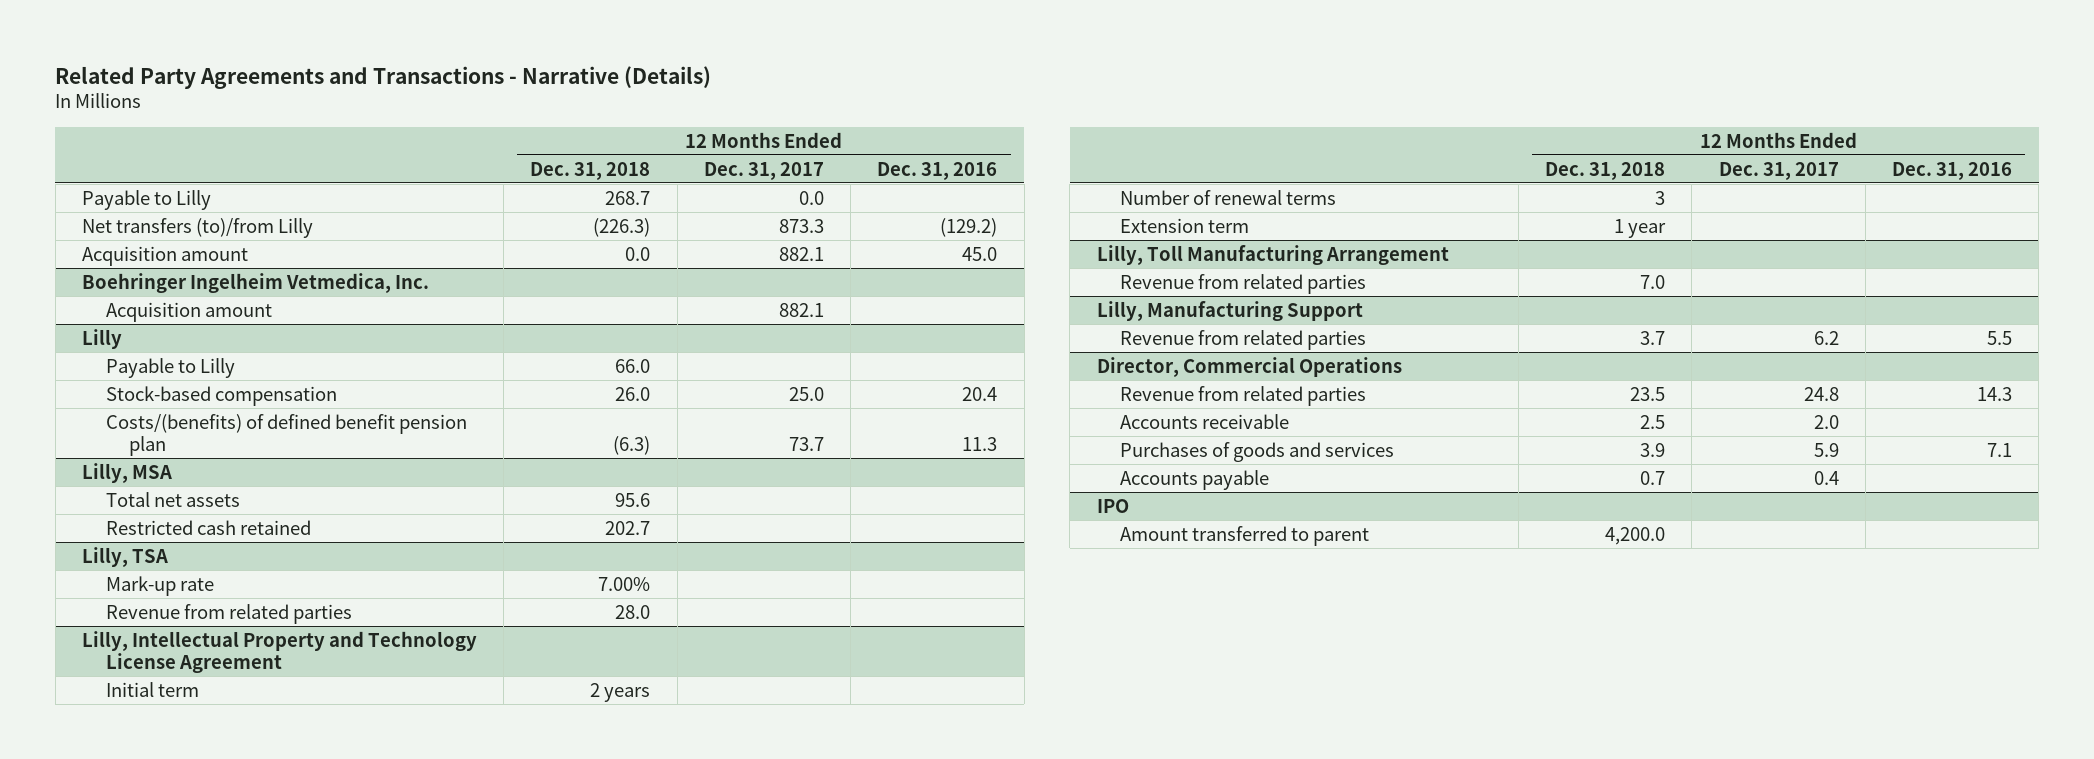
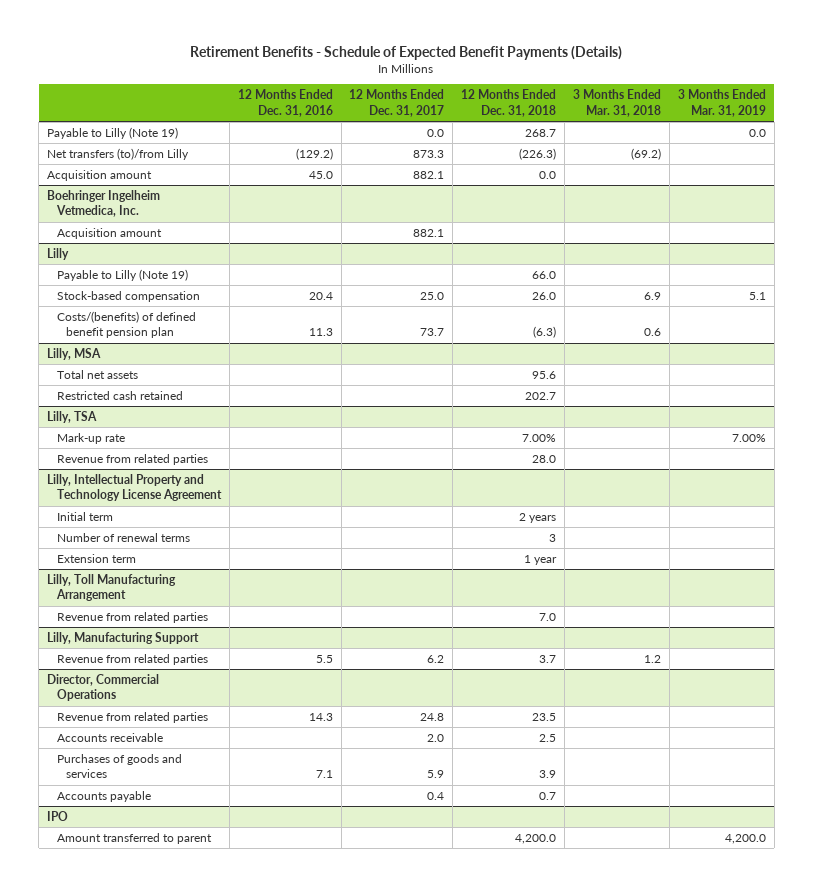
[55,65,712,89] Related Party Agreements and Transactions - Narrative (Details) -> [190,45,623,60] Retirement Benefits - Schedule of Expected Benefit Payments (Details)
none -> [573,89,662,117] 3 Months Ended Mar. 31, 2018
none -> [677,89,766,117] 3 Months Ended Mar. 31, 2019
[81,189,211,210] Payable to Lilly -> [47,126,179,139] Payable to Lilly (Note 19)
[105,357,235,378] Payable to Lilly -> [56,268,188,281] Payable to Lilly (Note 19)

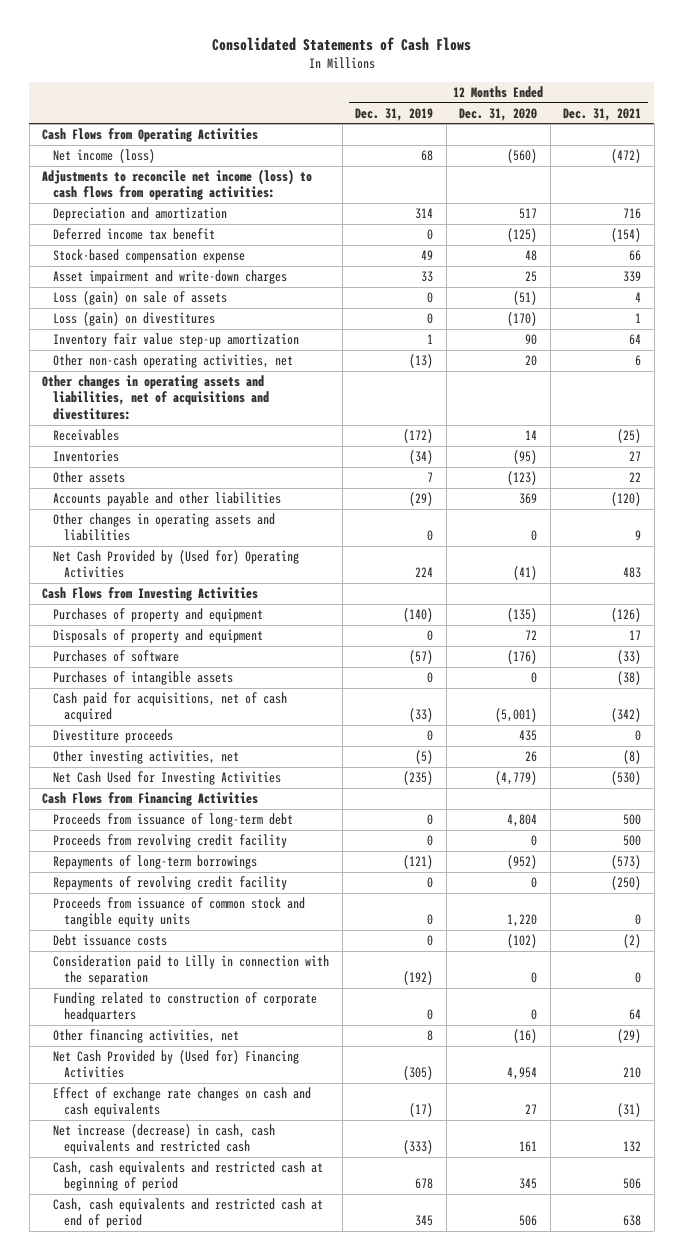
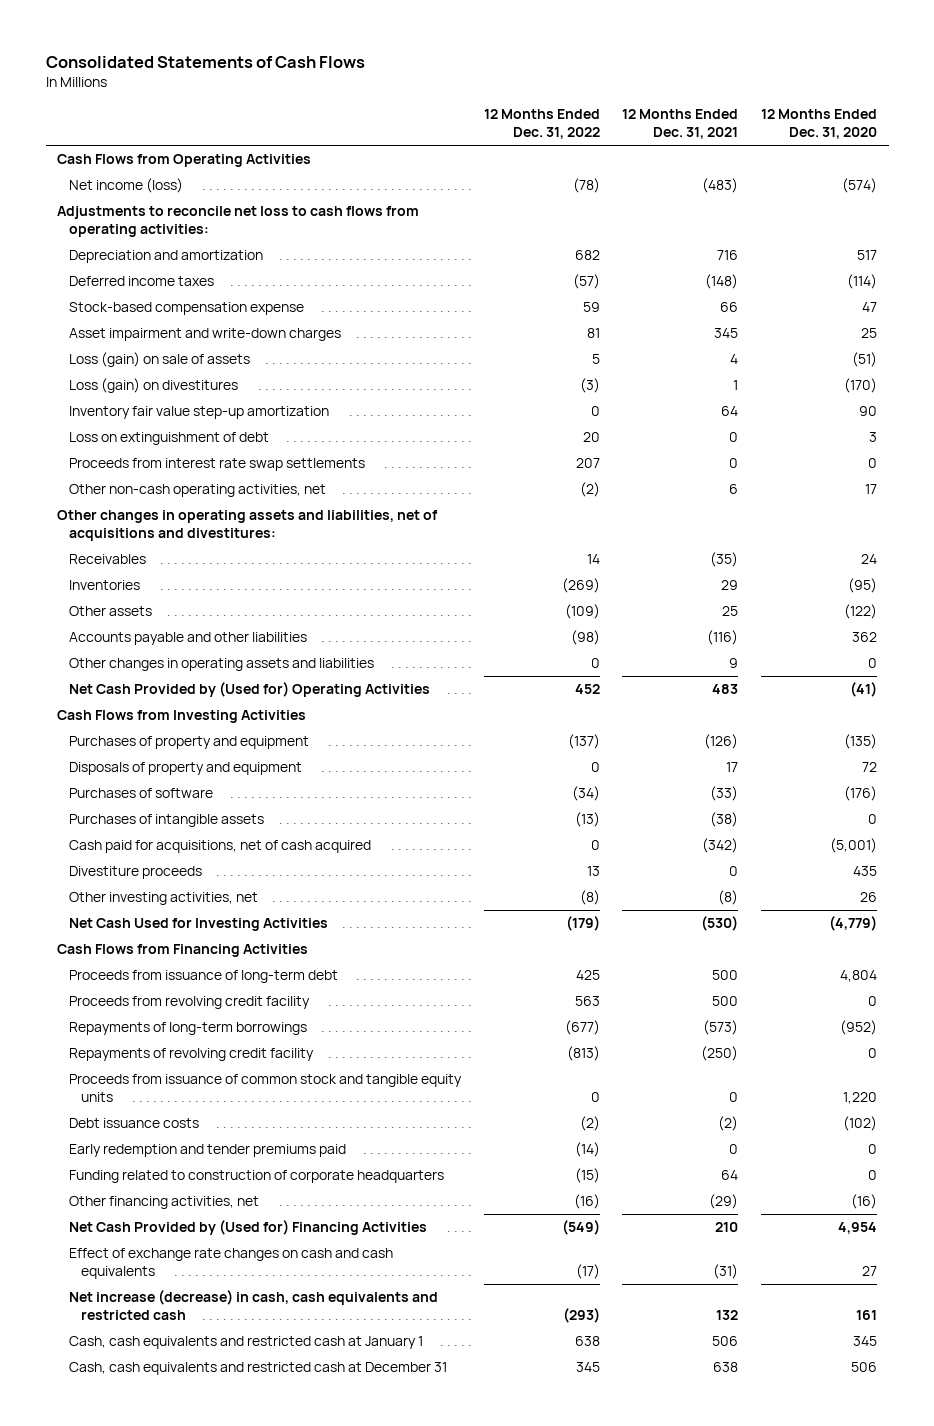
[355,107,434,121] Dec. 31, 2019 -> none
none -> [483,109,600,140] 12 Months Ended Dec. 31, 2022
[507,149,538,164] (560) -> [842,178,878,194] (574)
[611,149,642,164] (472) -> [702,178,739,194] (483)
[42,169,313,201] Adjustments to reconcile net income (loss) to cash flows from operating activities: -> [57,206,420,238] Adjustments to reconcile net loss to cash flows from operating activities:
[53,228,216,241] Deferred income tax benefit -> [69,276,215,287] Deferred income taxes
[507,228,538,243] (125) -> [847,274,878,290] (114)
[611,228,642,243] (154) -> [705,274,739,290] (148)
[525,250,538,262] 48 -> [862,302,878,313] 47
[623,271,642,283] 339 -> [714,328,739,339] 345
none -> [69,432,270,446] Loss on extinguishment of debt
none -> [69,458,366,472] Proceeds from interest rate swap settlements
[525,355,538,367] 20 -> [865,484,878,495] 17
[525,430,538,441] 14 -> [861,554,878,565] 24
[617,429,642,444] (25) -> [710,552,739,568] (35)
[629,451,642,462] 27 -> [721,580,739,591] 29
[507,471,538,486] (123) -> [844,604,878,620] (122)
[629,472,642,483] 22 -> [722,606,739,617] 25
[519,493,538,505] 369 -> [852,632,878,643] 362
[611,492,642,507] (120) -> [707,630,739,646] (116)
[53,955,330,986] Consideration paid to Lilly in connection with the separation -> none
none -> [69,1144,347,1158] Early redemption and tender premiums paid
[53,1161,324,1192] Cash, cash equivalents and restricted cash at beginning of period -> [69,1336,424,1350] Cash, cash equivalents and restricted cash at January 1
[53,1198,324,1229] Cash, cash equivalents and restricted cash at end of period -> [69,1362,448,1376] Cash, cash equivalents and restricted cash at December 31

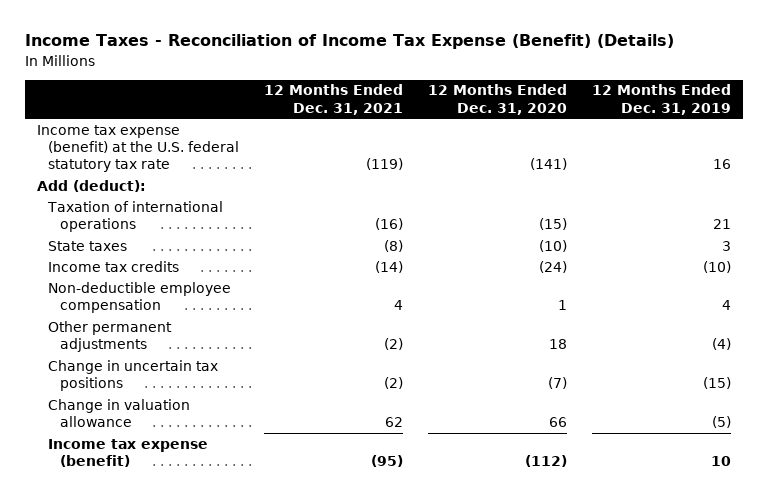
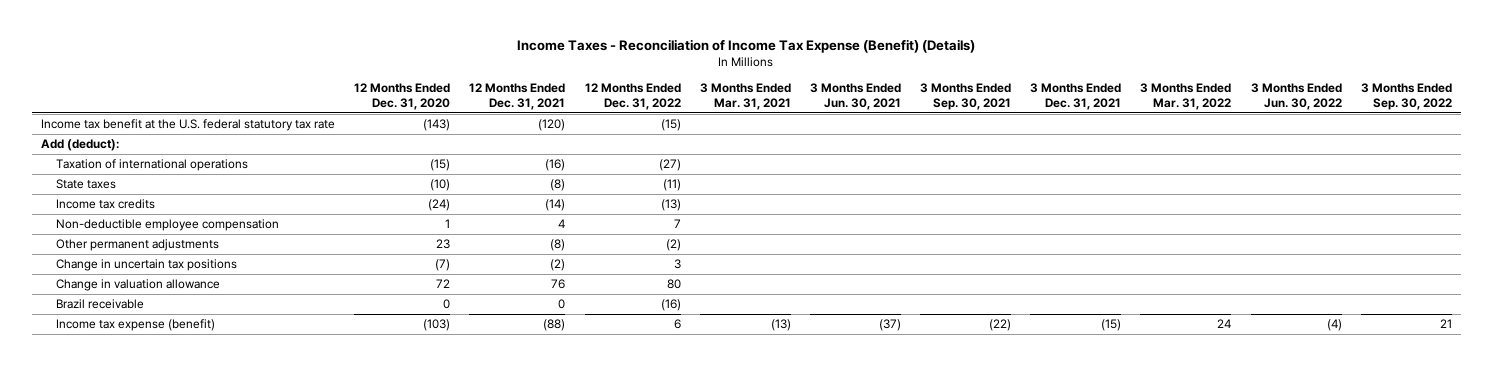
[591,84,731,115] 12 Months Ended Dec. 31, 2019 -> none
none -> [584,83,681,111] 12 Months Ended Dec. 31, 2022
none -> [699,83,791,111] 3 Months Ended Mar. 31, 2021
none -> [809,83,901,111] 3 Months Ended Jun. 30, 2021
none -> [920,83,1012,111] 3 Months Ended Sep. 30, 2021
none -> [1030,83,1122,111] 3 Months Ended Dec. 31, 2021
none -> [1140,83,1232,111] 3 Months Ended Mar. 31, 2022
none -> [1250,83,1342,111] 3 Months Ended Jun. 30, 2022
none -> [1360,83,1452,111] 3 Months Ended Sep. 30, 2022
[36,124,240,173] Income tax expense (benefit) at the U.S. federal statutory tax rate -> [41,119,336,132] Income tax benefit at the U.S. federal statutory tax rate
[366,158,404,171] (119) -> [538,119,566,132] (120)
[530,158,568,171] (141) -> [423,119,451,132] (143)
[384,338,404,351] (2) -> [550,239,566,252] (8)
[549,339,568,350] 18 -> [436,239,451,250] 23
[385,417,404,428] 62 -> [551,279,566,290] 76
[549,417,568,428] 66 -> [436,279,451,289] 72
none -> [55,299,144,310] Brazil receivable
[371,455,404,468] (95) -> [543,319,566,332] (88)
[525,455,568,468] (112) -> [423,319,451,332] (103)

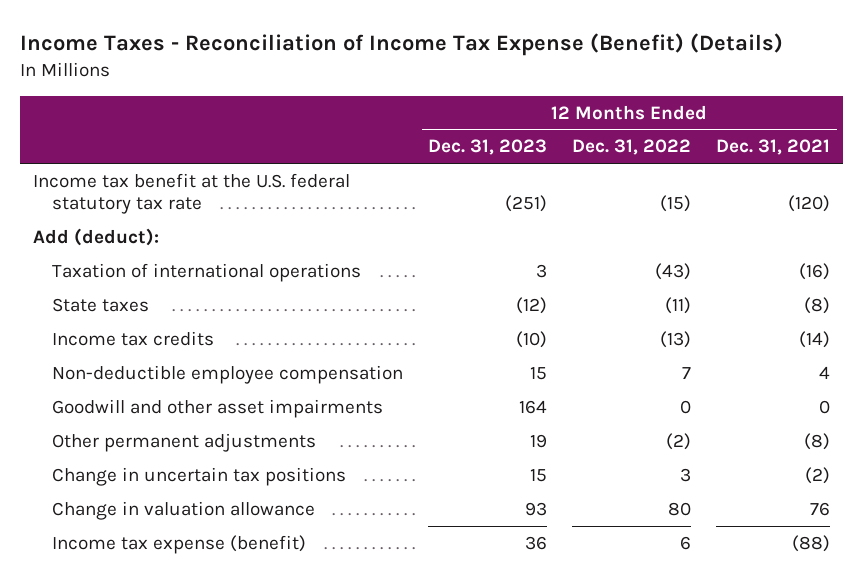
[354,83,451,111] 12 Months Ended Dec. 31, 2020 -> none
[699,83,791,111] 3 Months Ended Mar. 31, 2021 -> none
[809,83,901,111] 3 Months Ended Jun. 30, 2021 -> none
[920,83,1012,111] 3 Months Ended Sep. 30, 2021 -> none
[1030,83,1122,111] 3 Months Ended Dec. 31, 2021 -> none
[1140,83,1232,111] 3 Months Ended Mar. 31, 2022 -> none
[1250,83,1342,111] 3 Months Ended Jun. 30, 2022 -> none
[1360,83,1452,111] 3 Months Ended Sep. 30, 2022 -> none
none -> [427,139,547,156] Dec. 31, 2023
[658,159,681,172] (27) -> [655,262,692,280] (43)
none -> [51,398,383,418] Goodwill and other asset impairments
[55,299,144,310] Brazil receivable -> none

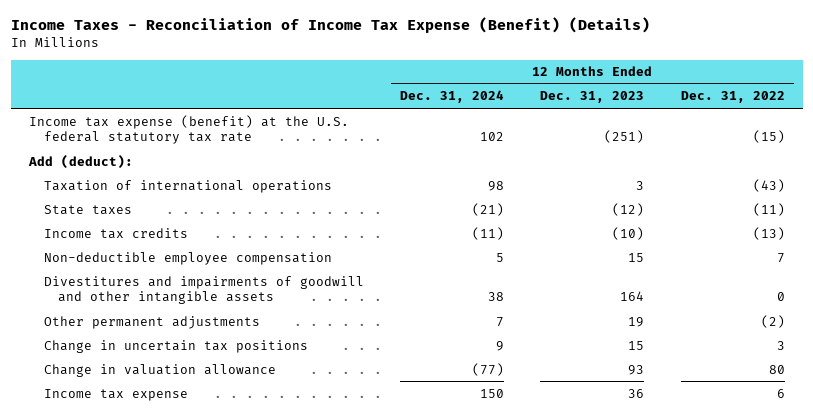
[716,139,831,156] Dec. 31, 2021 -> none
none -> [399,90,504,104] Dec. 31, 2024
[33,172,351,215] Income tax benefit at the U.S. federal statutory tax rate -> [28,114,349,145] Income tax expense (benefit) at the U.S. federal statutory tax rate
[51,398,383,418] Goodwill and other asset impairments -> [43,275,364,305] Divestitures and impairments of goodwill and other intangible assets
[51,534,306,554] Income tax expense (benefit) -> [43,388,188,401] Income tax expense

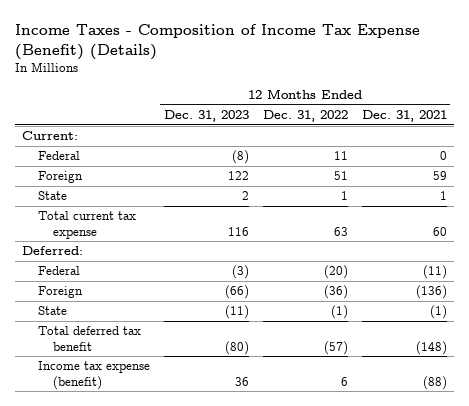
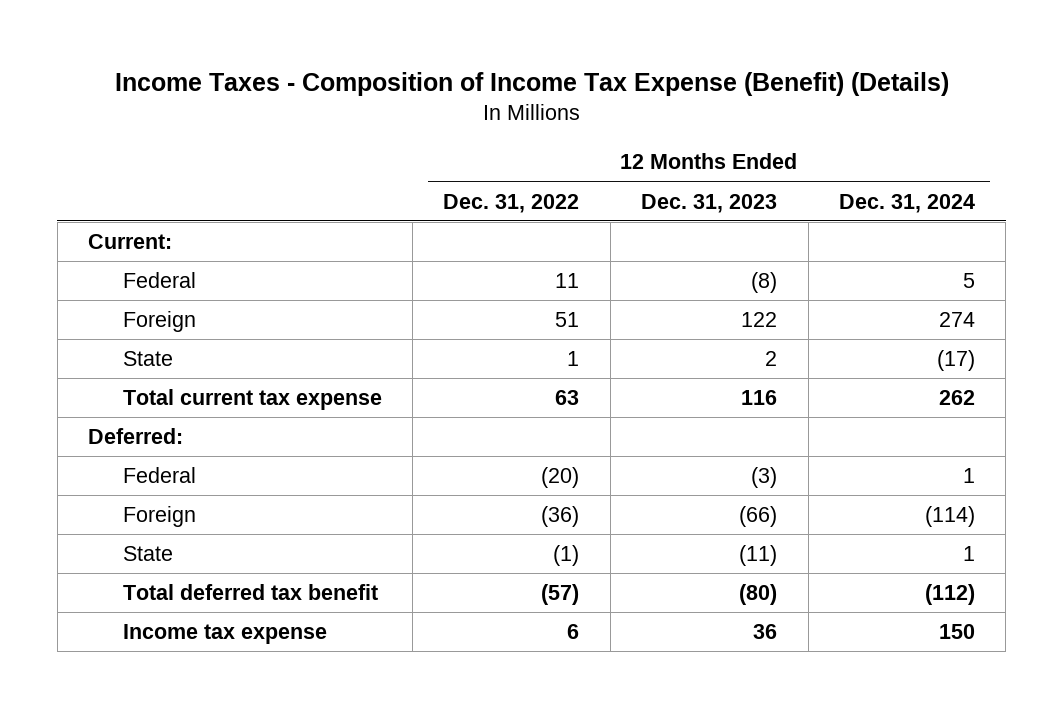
[361,110,447,123] Dec. 31, 2021 -> none
none -> [839,193,976,213] Dec. 31, 2024
[37,361,150,390] Income tax expense (benefit) -> [122,624,327,645] Income tax expense

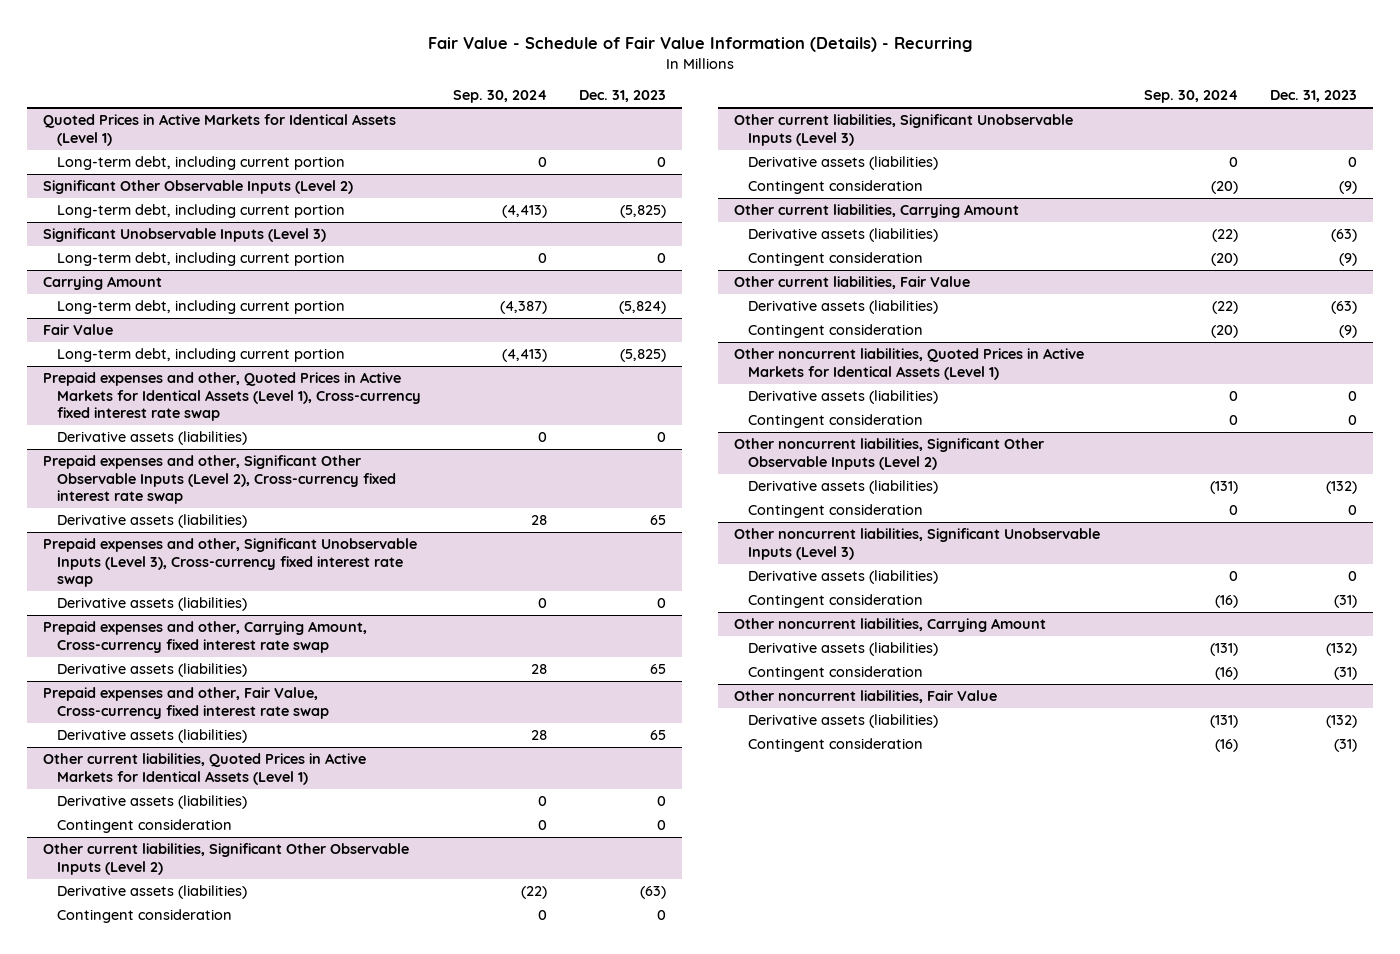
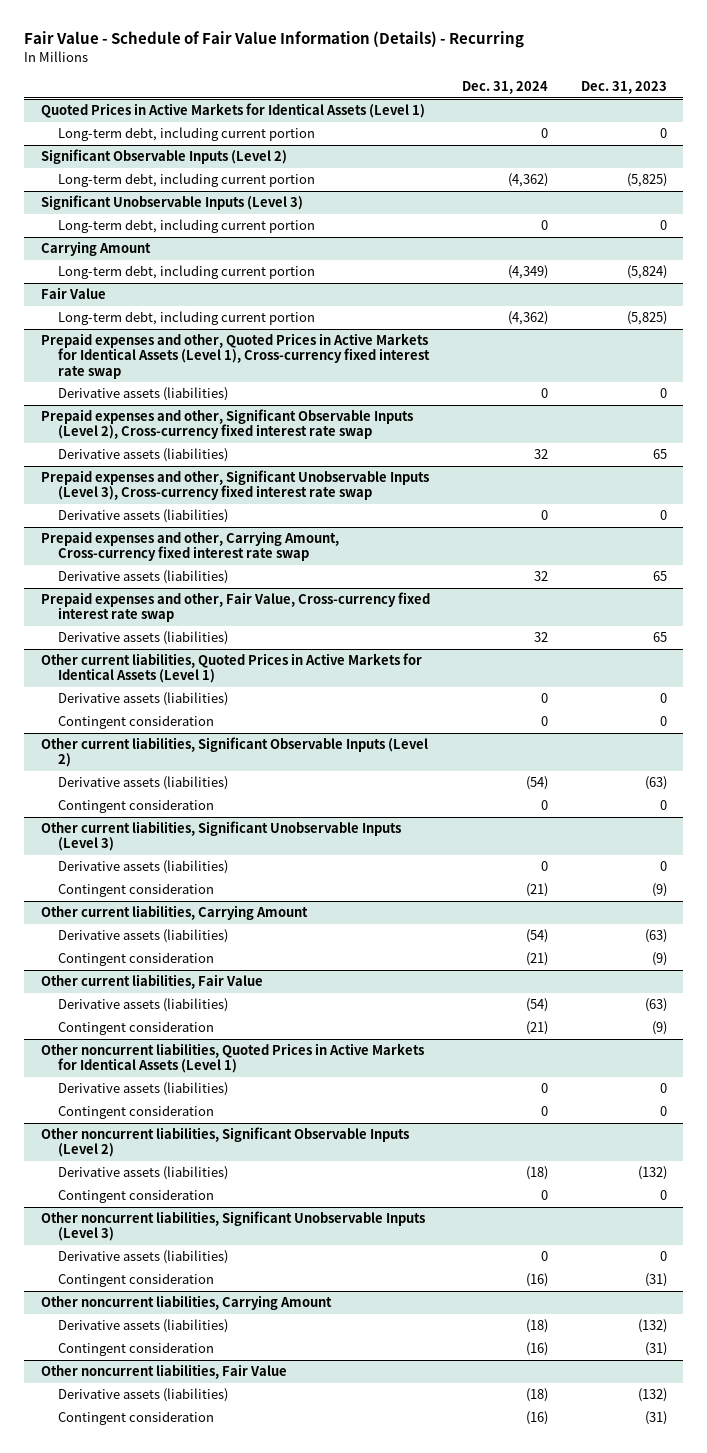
[453,90,548,104] Sep. 30, 2024 -> none
none -> [462,81,549,95] Dec. 31, 2024
[43,180,354,195] Significant Other Observable Inputs (Level 2) -> [40,149,287,165] Significant Observable Inputs (Level 2)
[43,455,397,504] Prepaid expenses and other, Significant Other Observable Inputs (Level 2), Cross-currency fixed interest rate swap -> [40,409,413,440] Prepaid expenses and other, Significant Observable Inputs (Level 2), Cross-currency fixed interest rate swap
[43,843,410,875] Other current liabilities, Significant Other Observable Inputs (Level 2) -> [40,737,428,768] Other current liabilities, Significant Observable Inputs (Level 2)
[733,438,1044,470] Other noncurrent liabilities, Significant Other Observable Inputs (Level 2) -> [40,1127,409,1158] Other noncurrent liabilities, Significant Observable Inputs (Level 2)

